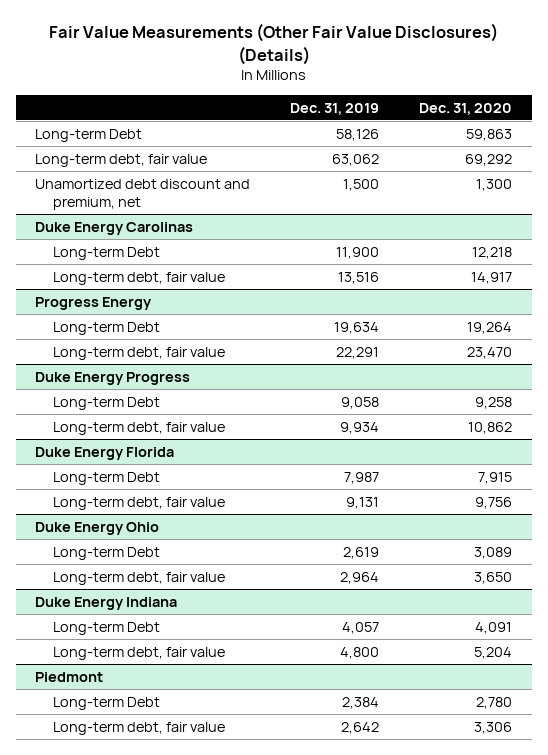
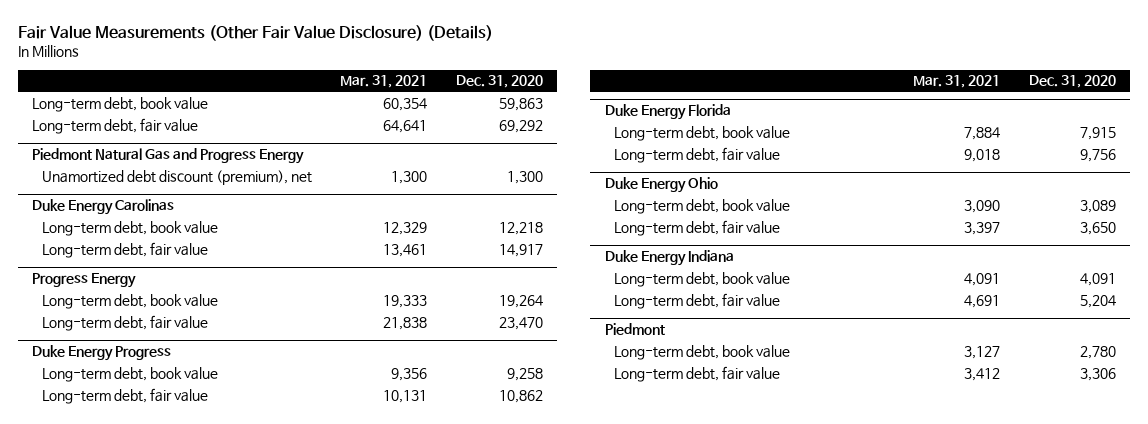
[48,23,498,65] Fair Value Measurements (Other Fair Value Disclosures) (Details) -> [17,25,493,42] Fair Value Measurements (Other Fair Value Disclosure) (Details)
[290,102,380,115] Dec. 31, 2019 -> none
none -> [340,75,428,89] Mar. 31, 2021
[35,128,143,142] Long-term Debt -> [32,96,209,112] Long-term debt, book value
none -> [32,148,305,165] Piedmont Natural Gas and Progress Energy
[35,178,251,210] Unamortized debt discount and premium, net -> [41,169,312,185] Unamortized debt discount (premium), net
[53,246,161,260] Long-term Debt -> [41,220,218,236] Long-term debt, book value
[53,321,161,335] Long-term Debt -> [41,293,218,309] Long-term debt, book value
[53,396,161,410] Long-term Debt -> [41,366,218,382] Long-term debt, book value
[53,471,161,485] Long-term Debt -> [614,125,791,141] Long-term debt, book value
[53,546,161,560] Long-term Debt -> [614,198,791,214] Long-term debt, book value
[53,621,161,635] Long-term Debt -> [614,271,791,287] Long-term debt, book value
[53,696,161,710] Long-term Debt -> [614,344,791,360] Long-term debt, book value

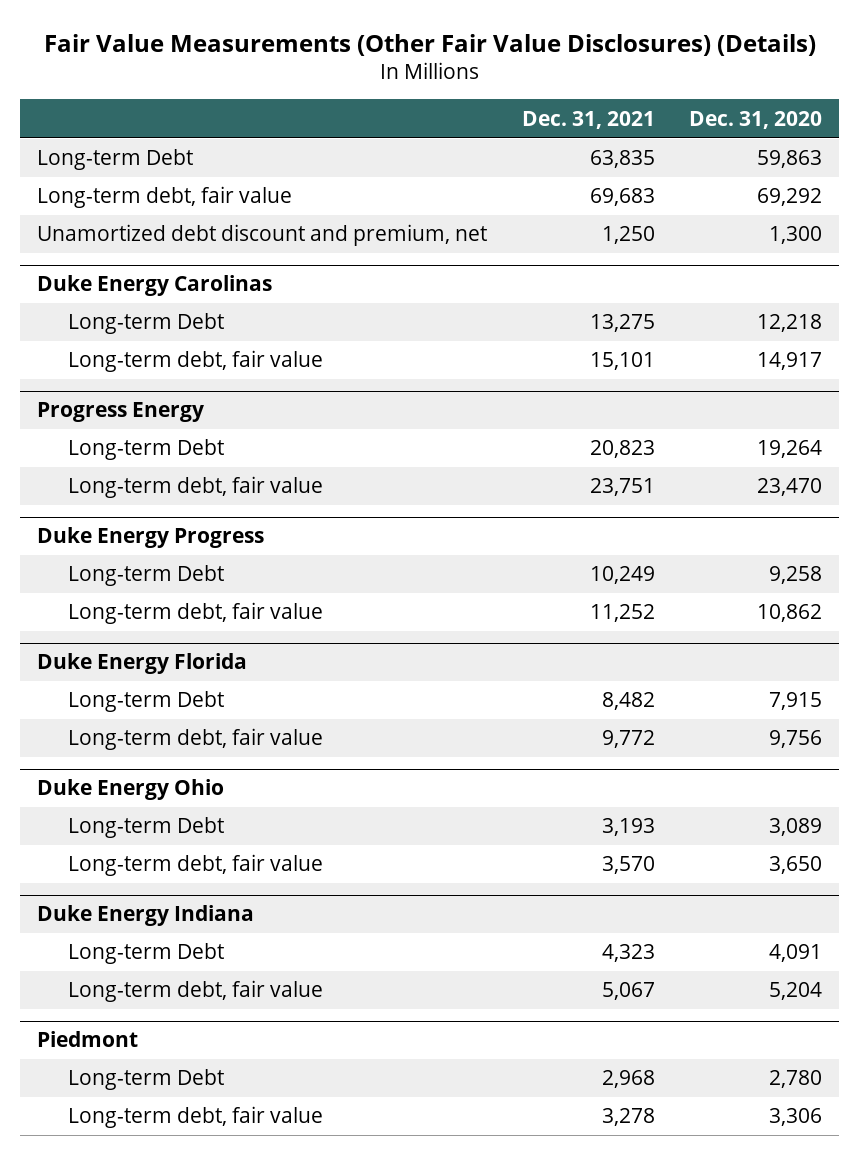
[17,25,493,42] Fair Value Measurements (Other Fair Value Disclosure) (Details) -> [43,33,816,56] Fair Value Measurements (Other Fair Value Disclosures) (Details)
[340,75,428,89] Mar. 31, 2021 -> none
none -> [521,110,655,129] Dec. 31, 2021
[32,96,209,112] Long-term debt, book value -> [37,149,194,171] Long-term Debt
[32,148,305,165] Piedmont Natural Gas and Progress Energy -> none
[41,169,312,185] Unamortized debt discount (premium), net -> [37,224,488,247] Unamortized debt discount and premium, net
[41,220,218,236] Long-term debt, book value -> [68,313,225,335] Long-term Debt
[41,293,218,309] Long-term debt, book value -> [68,439,225,461] Long-term Debt
[41,366,218,382] Long-term debt, book value -> [68,565,225,587] Long-term Debt
[614,125,791,141] Long-term debt, book value -> [68,691,225,713] Long-term Debt
[614,198,791,214] Long-term debt, book value -> [68,817,225,839] Long-term Debt
[614,271,791,287] Long-term debt, book value -> [68,943,225,965] Long-term Debt
[614,344,791,360] Long-term debt, book value -> [68,1069,225,1091] Long-term Debt

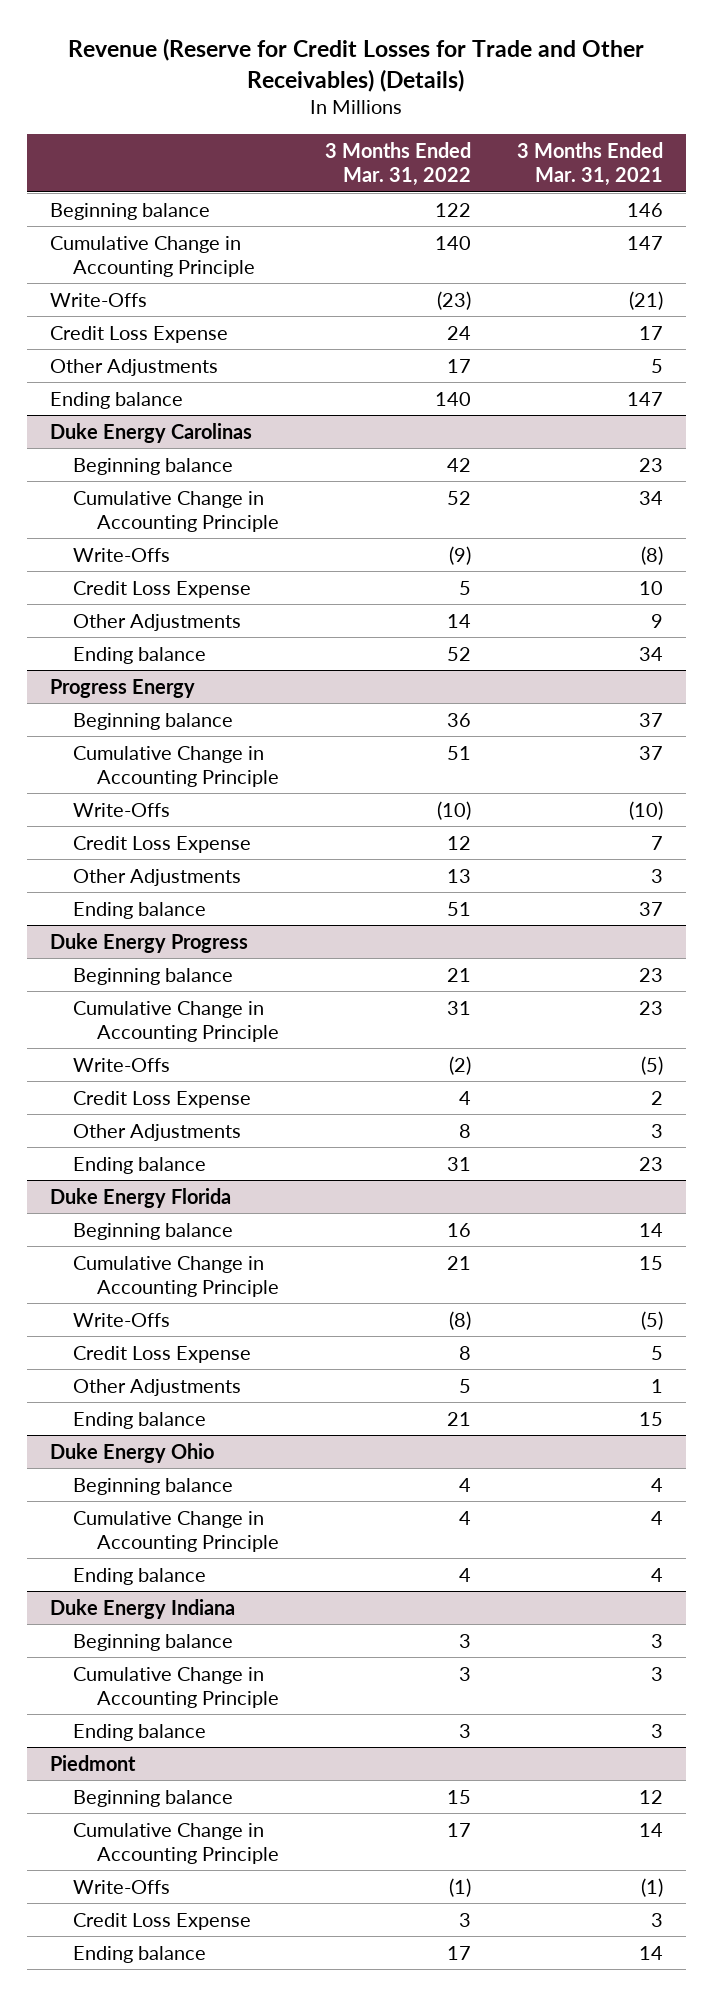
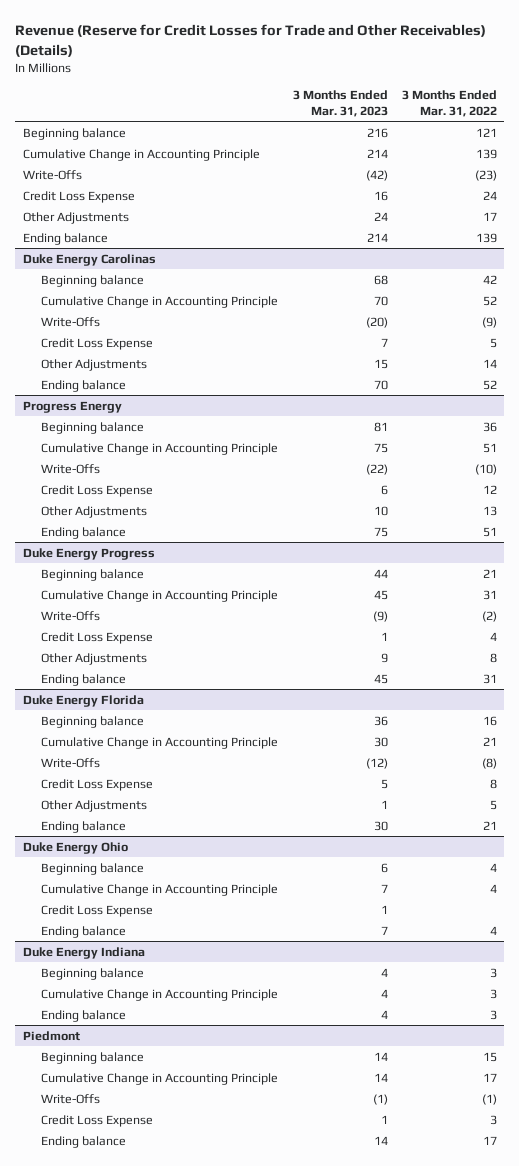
[516,141,663,187] 3 Months Ended Mar. 31, 2021 -> none
none -> [292,90,388,117] 3 Months Ended Mar. 31, 2023
[434,202,471,217] 122 -> [475,127,497,137] 121
[434,235,471,250] 140 -> [475,148,497,159] 139
[434,391,471,406] 140 -> [475,232,497,243] 139
none -> [41,904,154,917] Credit Loss Expense

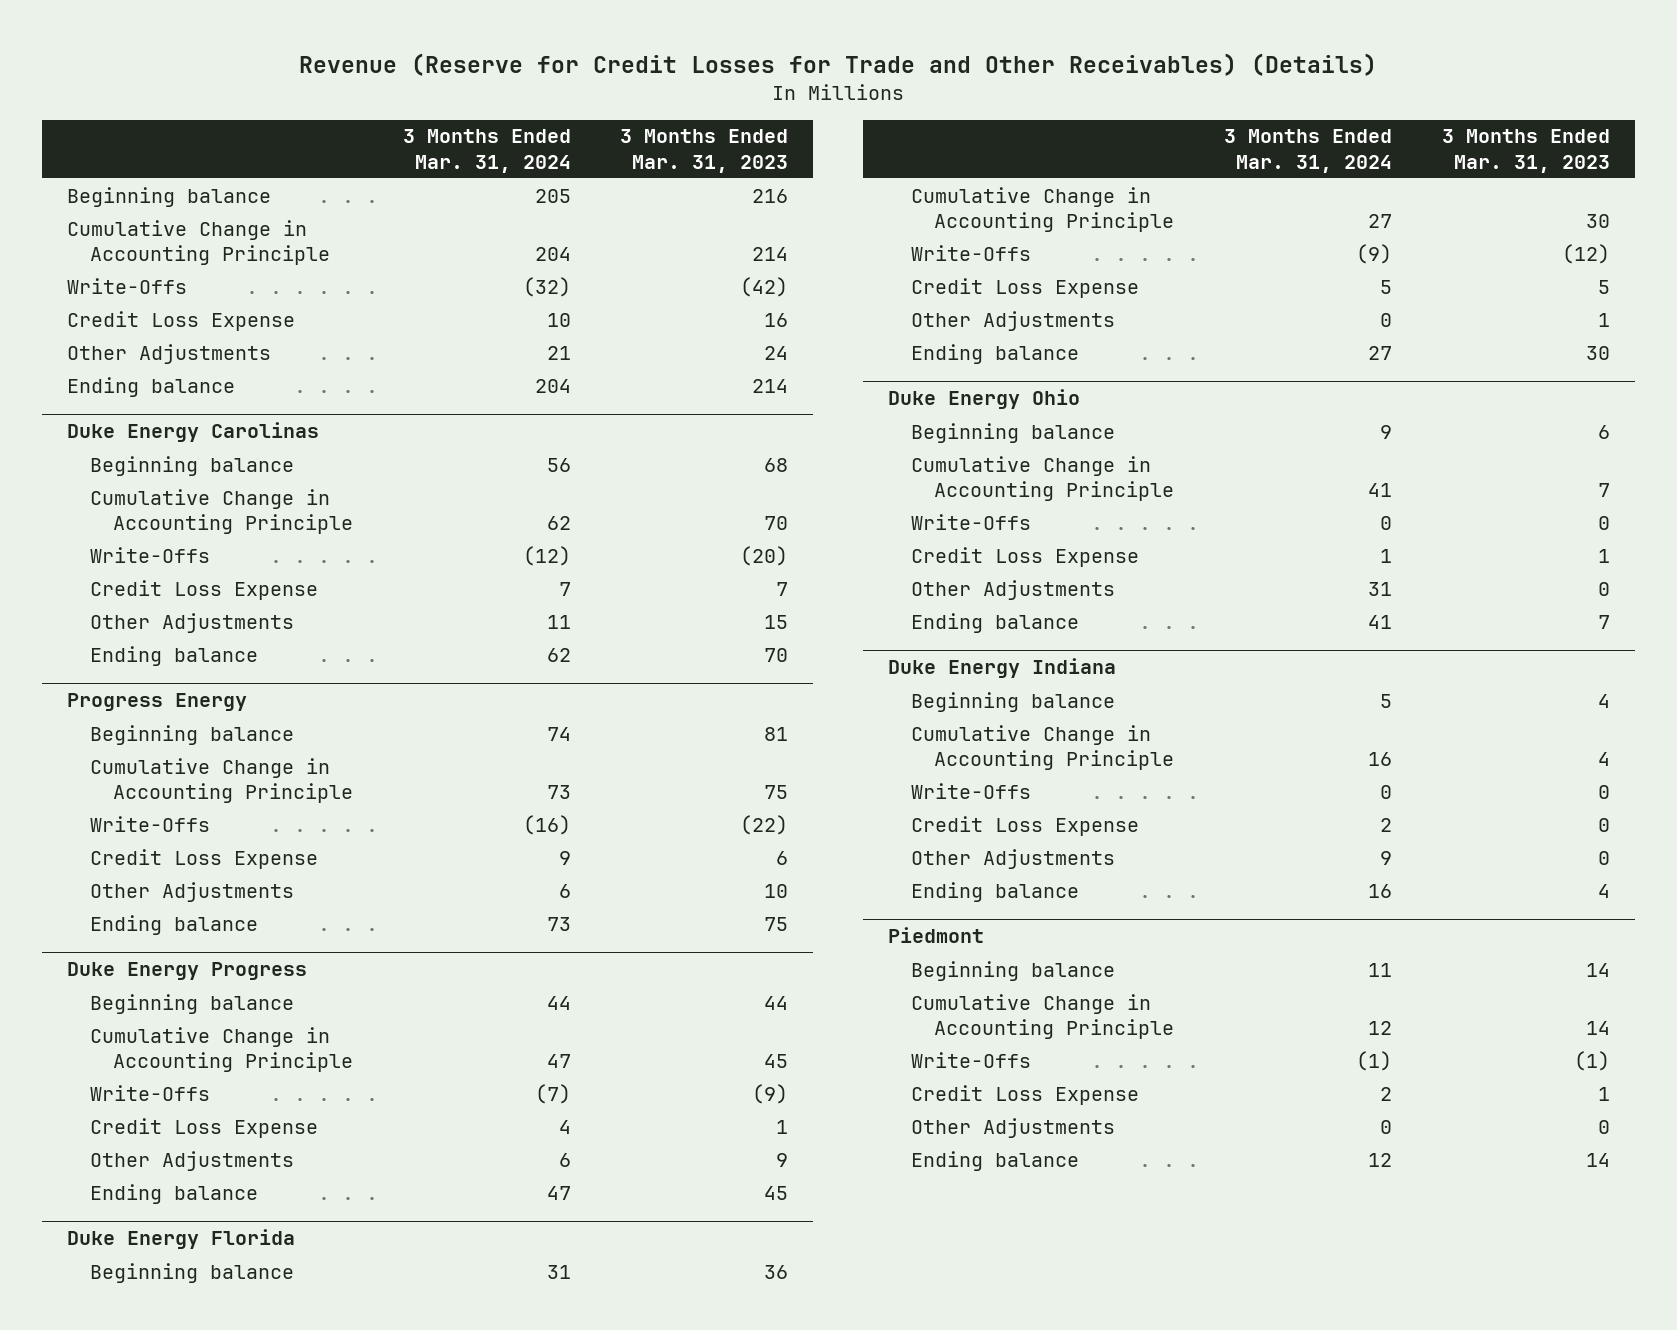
[401,90,497,117] 3 Months Ended Mar. 31, 2022 -> none
none -> [402,129,571,173] 3 Months Ended Mar. 31, 2024
none -> [911,513,1032,530] Write-Offs
none -> [911,579,1116,600] Other Adjustments
none -> [911,782,1032,799] Write-Offs
none -> [911,815,1140,836] Credit Loss Expense
none -> [911,848,1116,869] Other Adjustments
none -> [911,1117,1116,1138] Other Adjustments

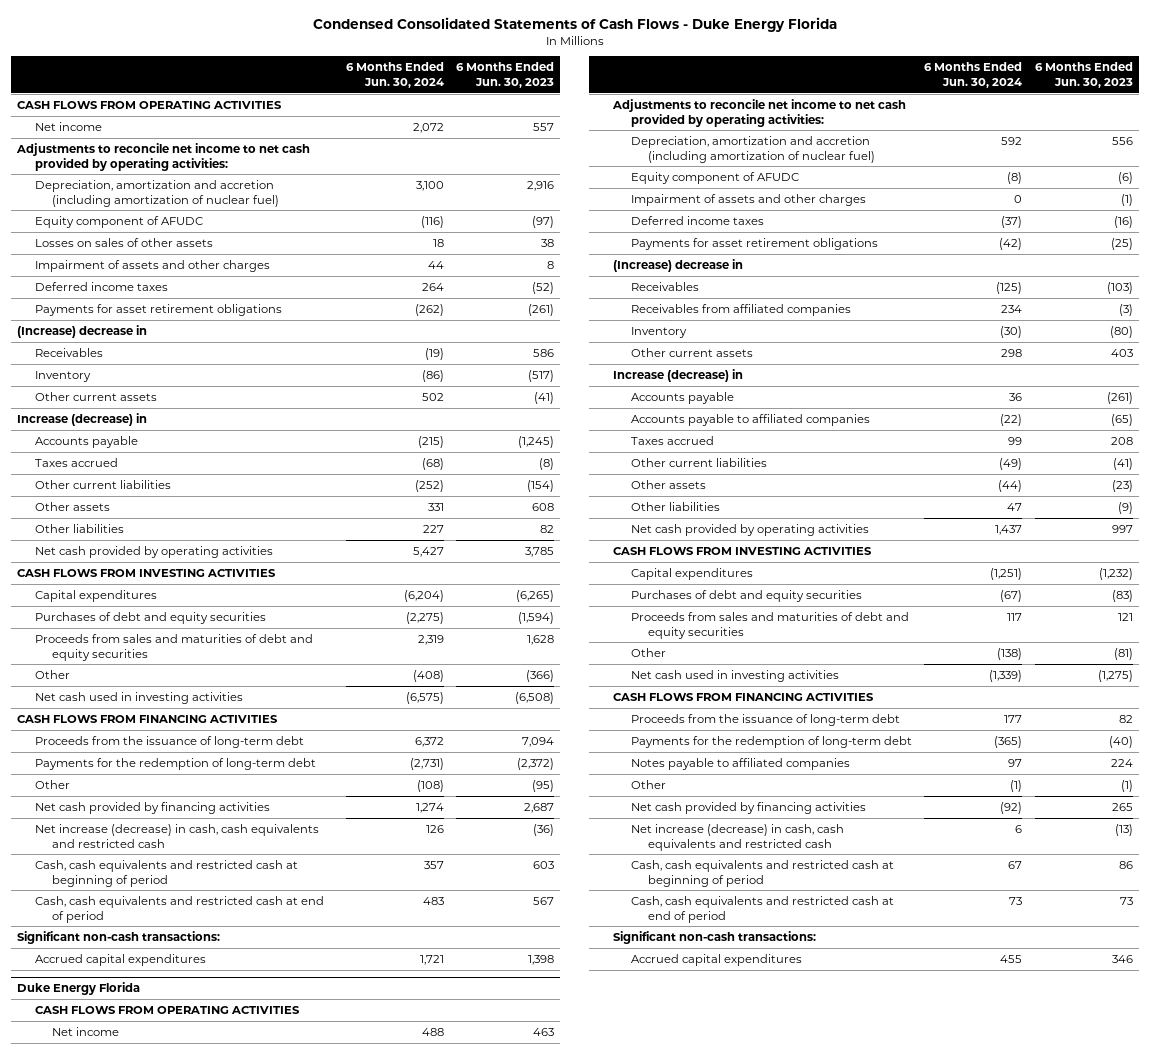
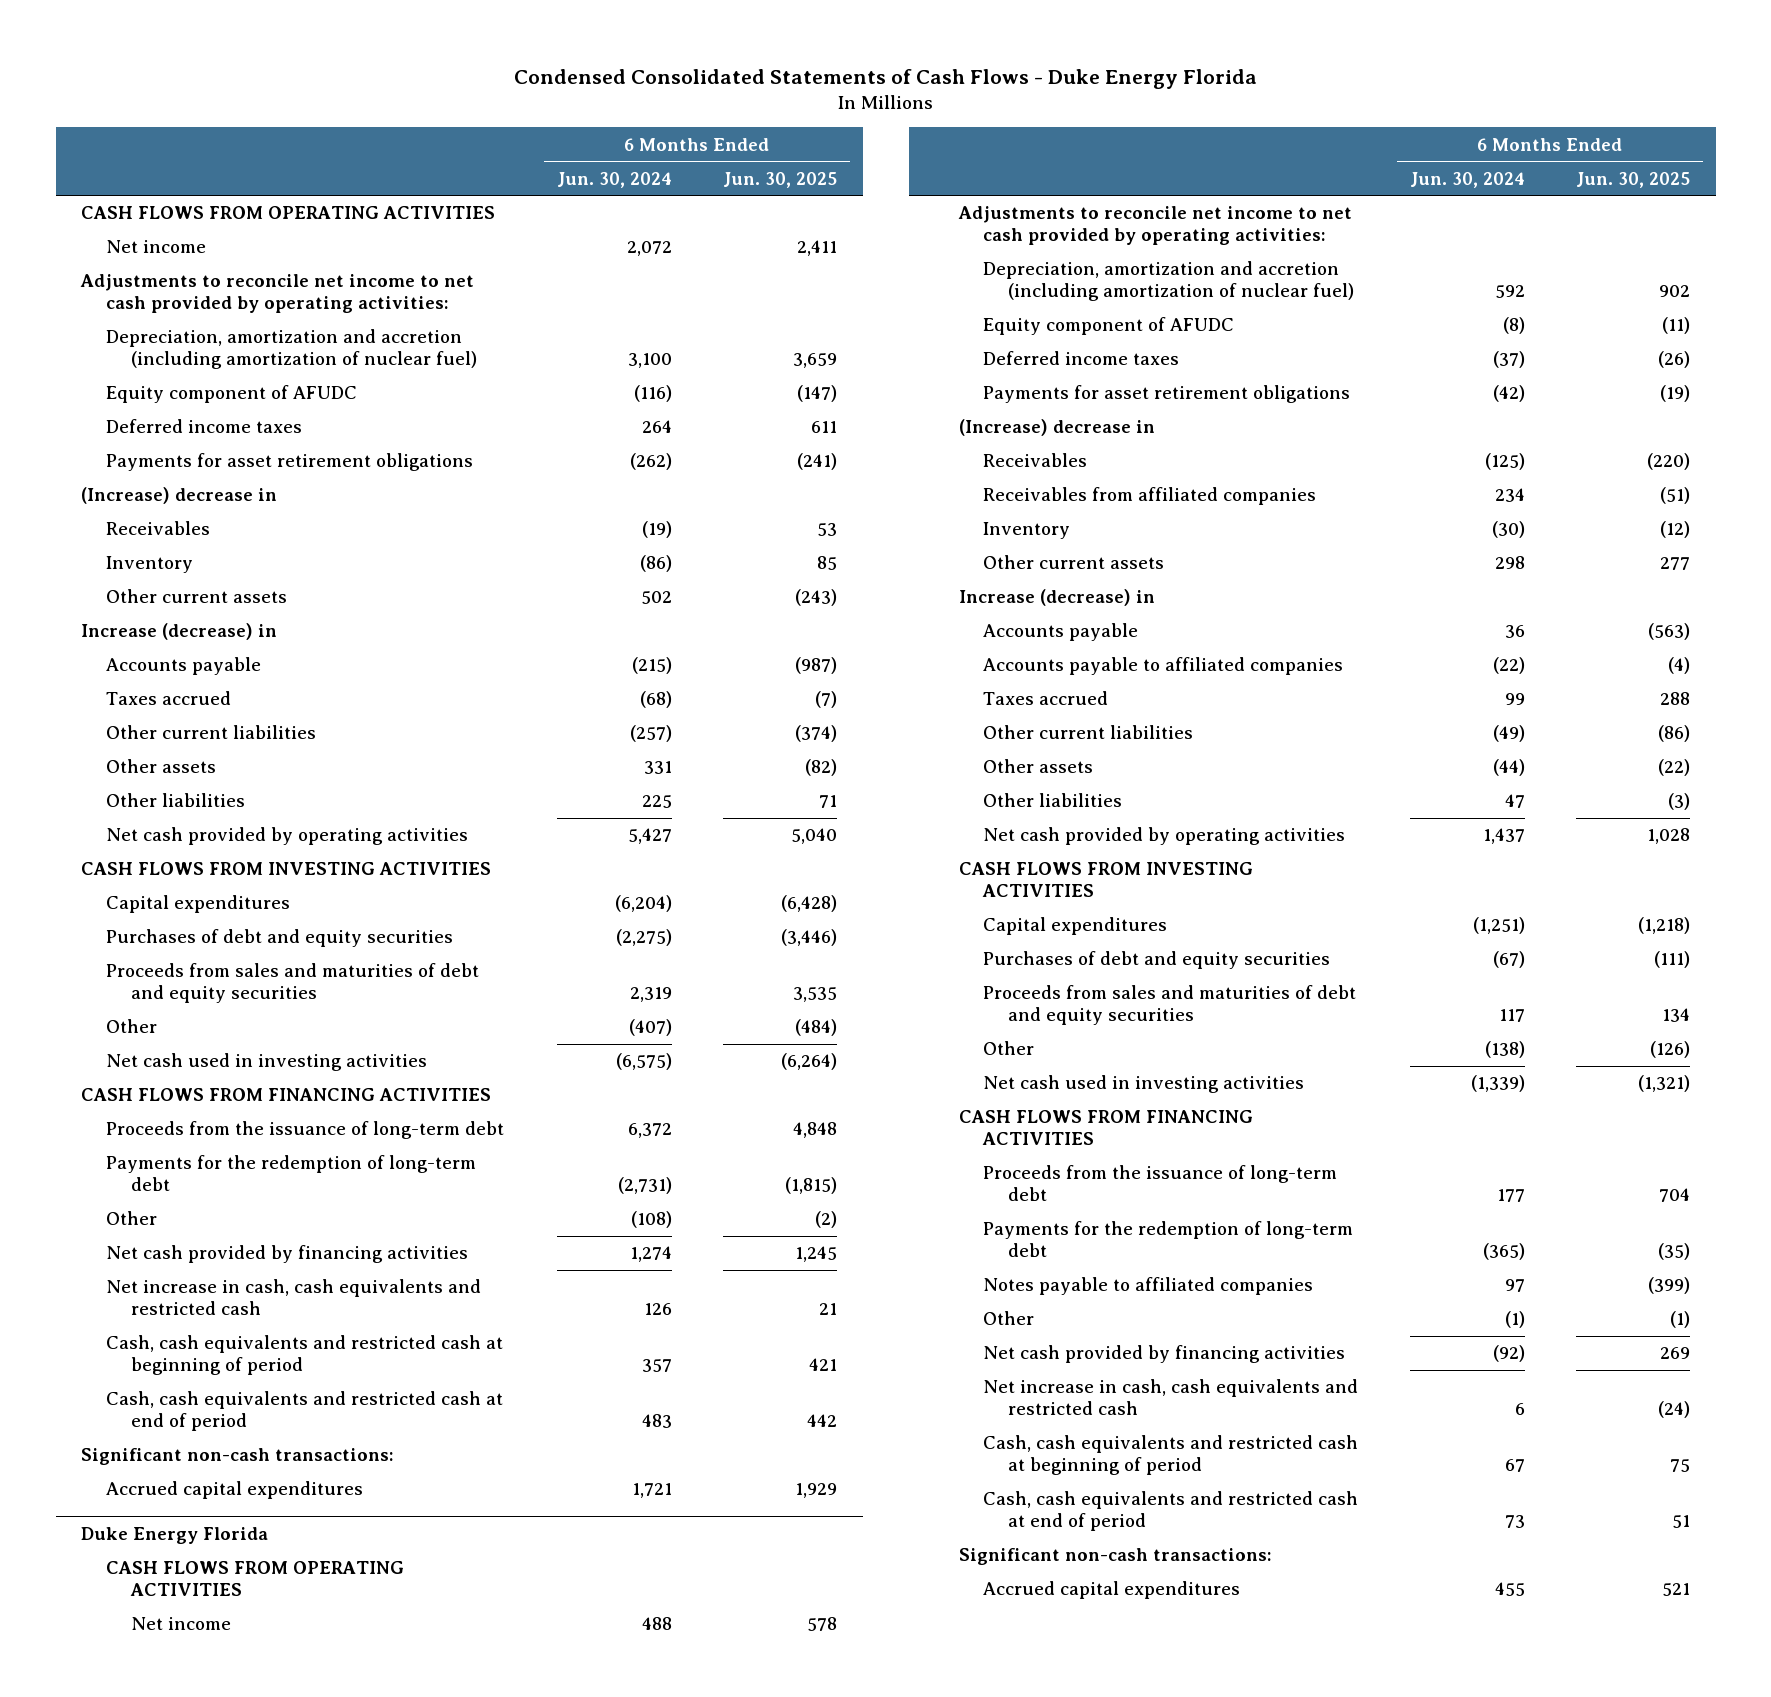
[456,62,555,88] 6 Months Ended Jun. 30, 2023 -> none
none -> [723,171,838,188] Jun. 30, 2025
[34,238,213,248] Losses on sales of other assets -> none
[34,260,270,273] Impairment of assets and other charges -> none
[414,480,444,493] (252) -> [629,725,672,743] (257)
[422,525,444,534] 227 -> [641,795,672,809] 225
[412,670,444,683] (408) -> [628,1019,672,1037] (407)
[34,824,319,848] Net increase (decrease) in cash, cash equivalents and restricted cash -> [106,1279,482,1315] Net increase in cash, cash equivalents and restricted cash
[630,194,866,207] Impairment of assets and other charges -> none
[630,824,844,851] Net increase (decrease) in cash, cash equivalents and restricted cash -> [983,1379,1359,1415] Net increase in cash, cash equivalents and restricted cash

